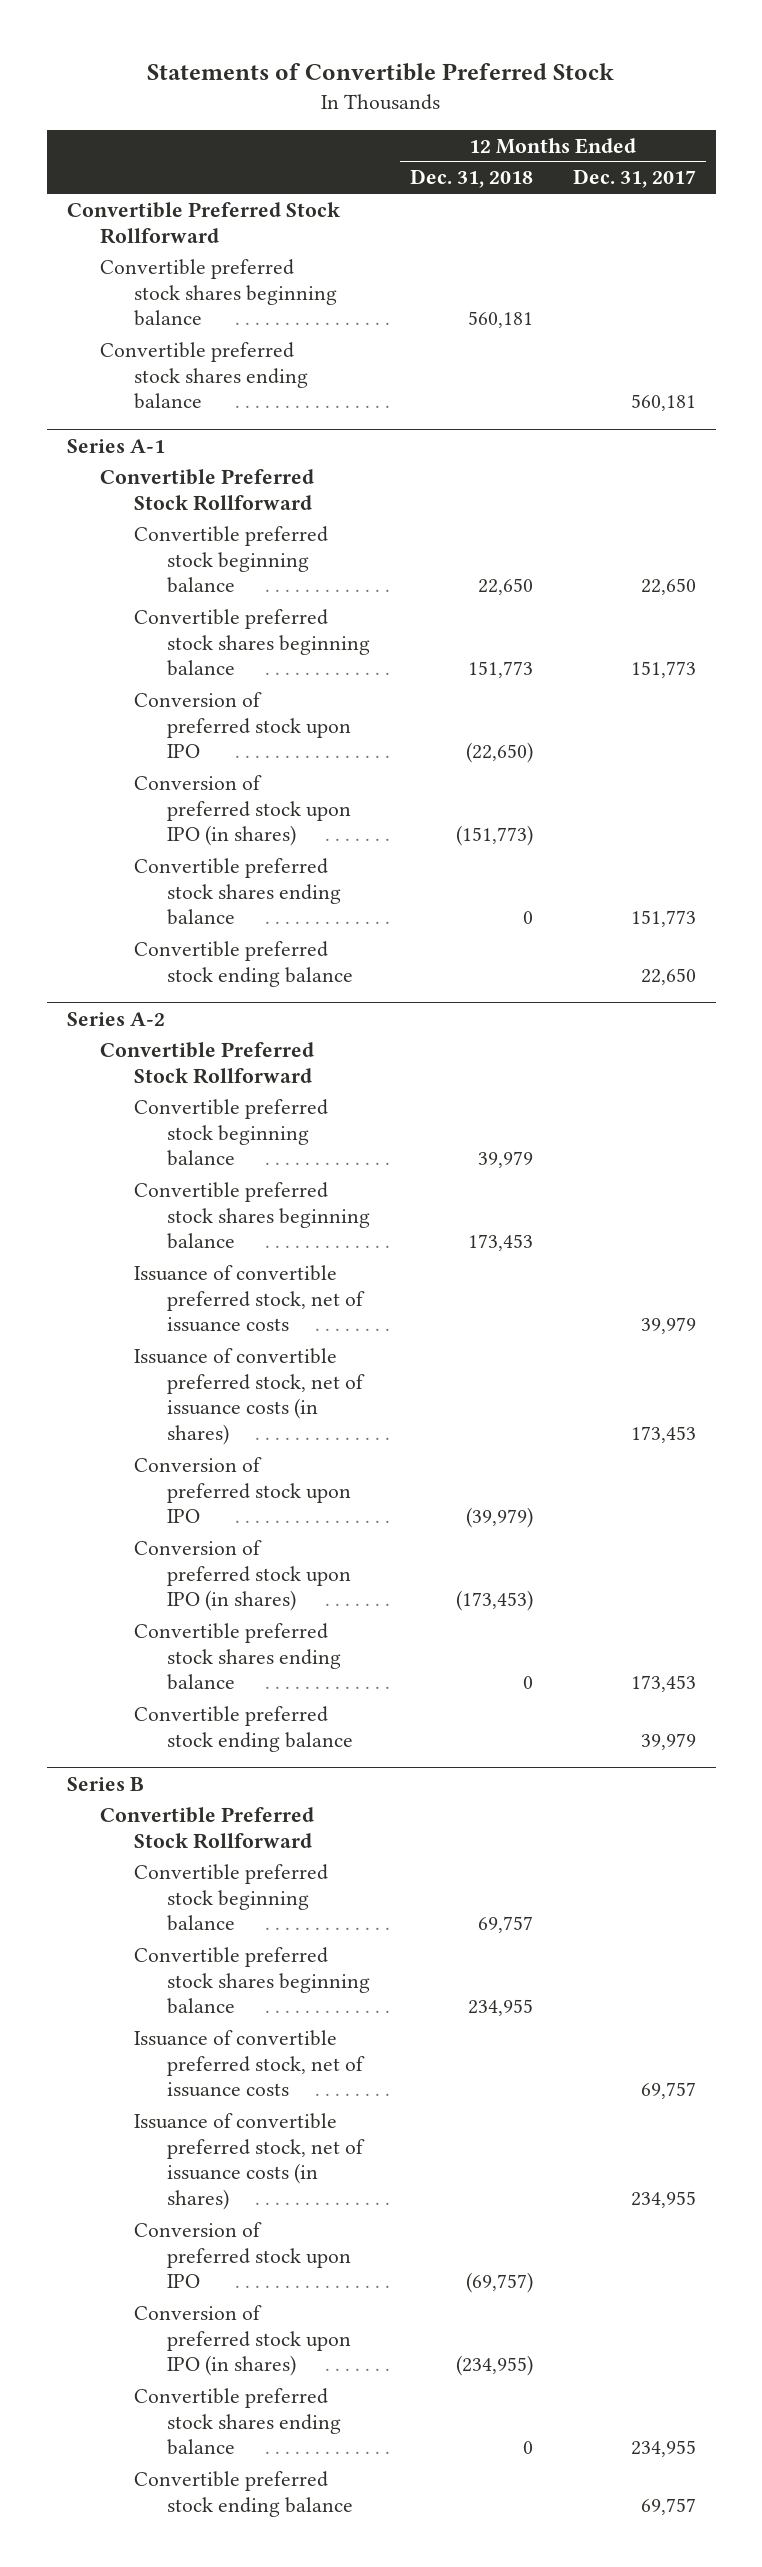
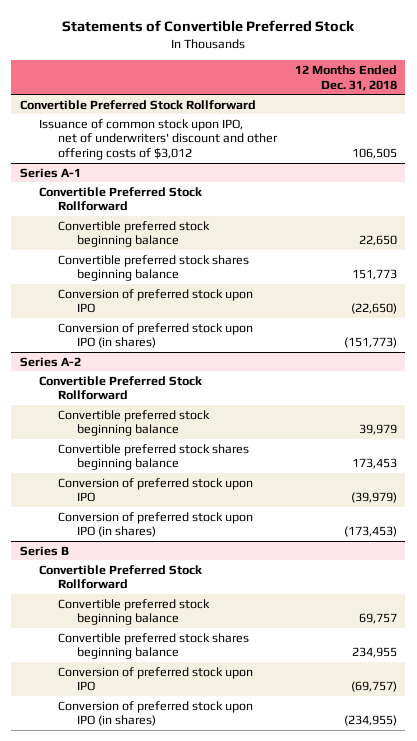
[572,169,696,189] Dec. 31, 2017 -> none
[100,258,337,327] Convertible preferred stock shares beginning balance -> none
[100,341,308,410] Convertible preferred stock shares ending balance -> none
none -> [38,118,278,161] Issuance of common stock upon IPO, net of underwriters' discount and other offering costs of $3,012
[133,857,342,926] Convertible preferred stock shares ending balance -> none
[133,940,354,987] Convertible preferred stock ending balance -> none
[133,1264,366,1333] Issuance of convertible preferred stock, net of issuance costs -> none
[133,1347,366,1446] Issuance of convertible preferred stock, net of issuance costs (in shares) -> none
[133,1622,342,1691] Convertible preferred stock shares ending balance -> none
[133,1705,354,1752] Convertible preferred stock ending balance -> none
[133,2029,366,2098] Issuance of convertible preferred stock, net of issuance costs -> none
[133,2112,366,2211] Issuance of convertible preferred stock, net of issuance costs (in shares) -> none
[133,2387,342,2456] Convertible preferred stock shares ending balance -> none
[133,2470,354,2517] Convertible preferred stock ending balance -> none

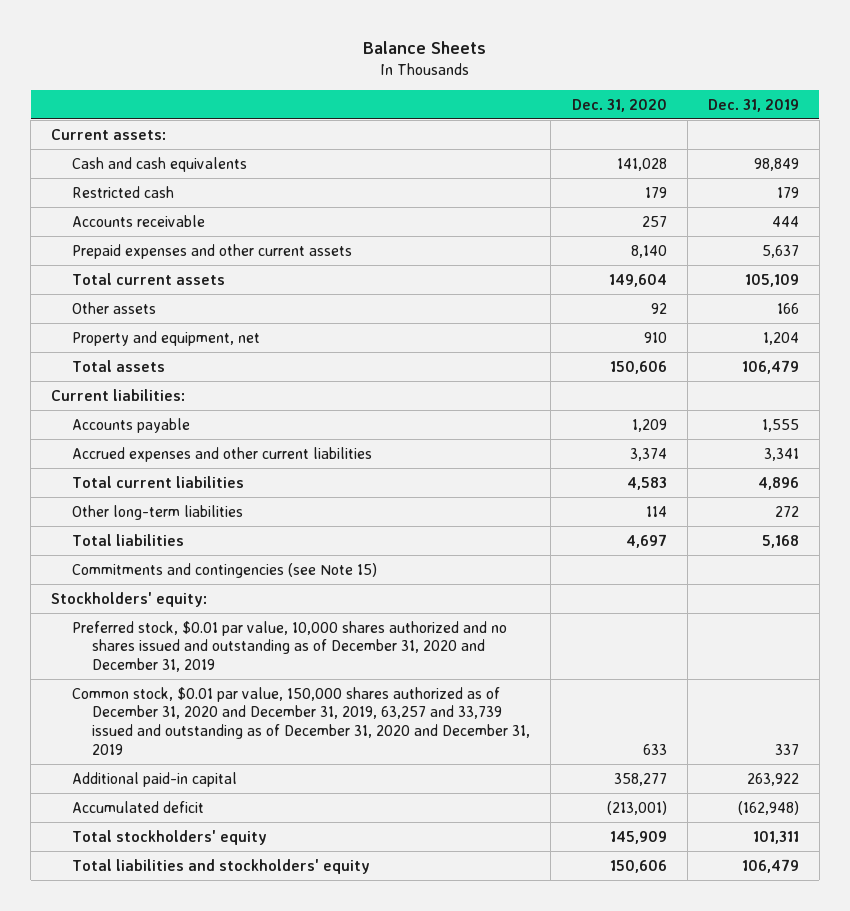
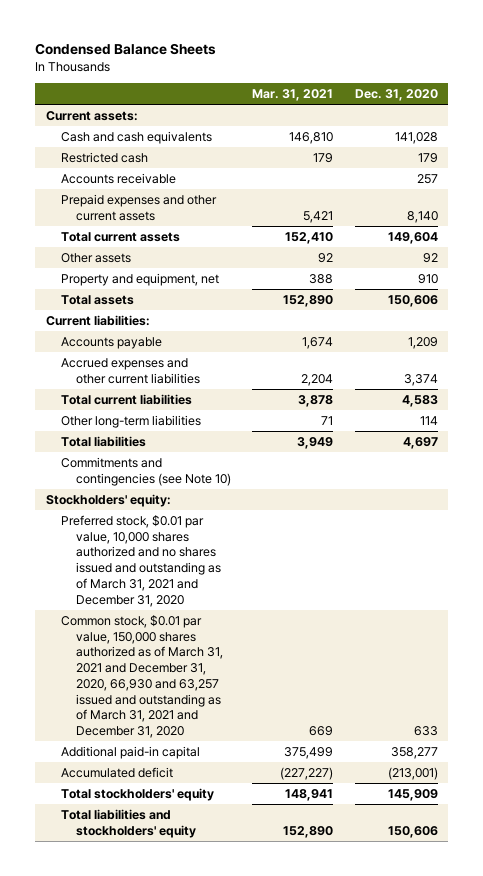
[363,41,487,55] Balance Sheets -> [35,43,217,56] Condensed Balance Sheets
[707,98,799,112] Dec. 31, 2019 -> none
none -> [252,88,334,101] Mar. 31, 2021
[71,562,377,578] Commitments and contingencies (see Note 15) -> [60,456,231,486] Commitments and contingencies (see Note 10)
[71,620,507,673] Preferred stock, $0.01 par value, 10,000 shares authorized and no shares issued and outstanding as of December 31, 2020 and December 31, 2019 -> [60,514,221,607] Preferred stock, $0.01 par value, 10,000 shares authorized and no shares issued and outstanding as of March 31, 2021 and December 31, 2020
[71,686,531,755] Common stock, $0.01 par value, 150,000 shares authorized as of December 31, 2020 and December 31, 2019, 63,257 and 33,739 issued and outstanding as of December 31, 2020 and December 31, 2019 -> [60,614,223,739] Common stock, $0.01 par value, 150,000 shares authorized as of March 31, 2021 and December 31, 2020, 66,930 and 63,257 issued and outstanding as of March 31, 2021 and December 31, 2020

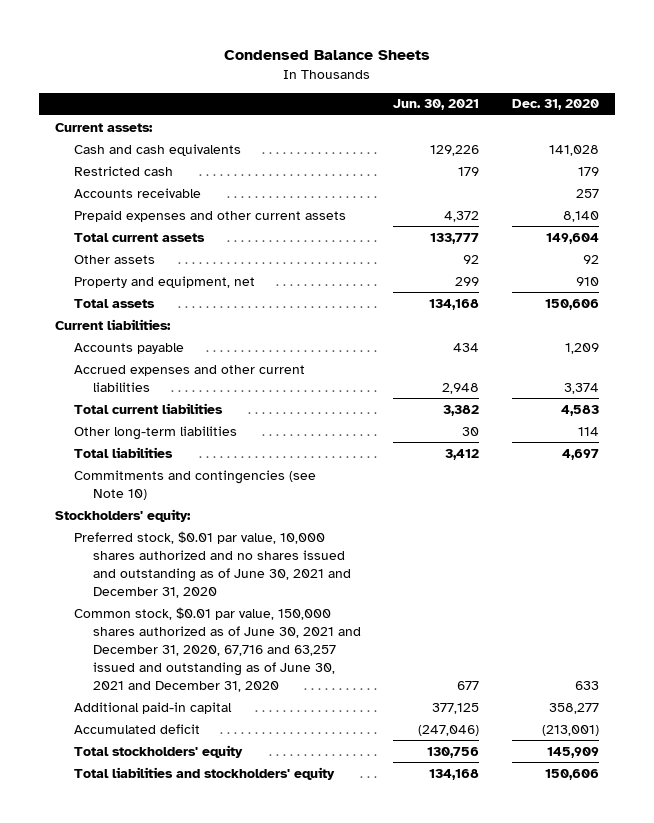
[252,88,334,101] Mar. 31, 2021 -> none
none -> [393,99,480,111] Jun. 30, 2021
[60,514,221,607] Preferred stock, $0.01 par value, 10,000 shares authorized and no shares issued and outstanding as of March 31, 2021 and December 31, 2020 -> [74,530,352,598] Preferred stock, $0.01 par value, 10,000 shares authorized and no shares issued and outstanding as of June 30, 2021 and December 31, 2020
[60,614,223,739] Common stock, $0.01 par value, 150,000 shares authorized as of March 31, 2021 and December 31, 2020, 66,930 and 63,257 issued and outstanding as of March 31, 2021 and December 31, 2020 -> [74,606,362,692] Common stock, $0.01 par value, 150,000 shares authorized as of June 30, 2021 and December 31, 2020, 67,716 and 63,257 issued and outstanding as of June 30, 2021 and December 31, 2020

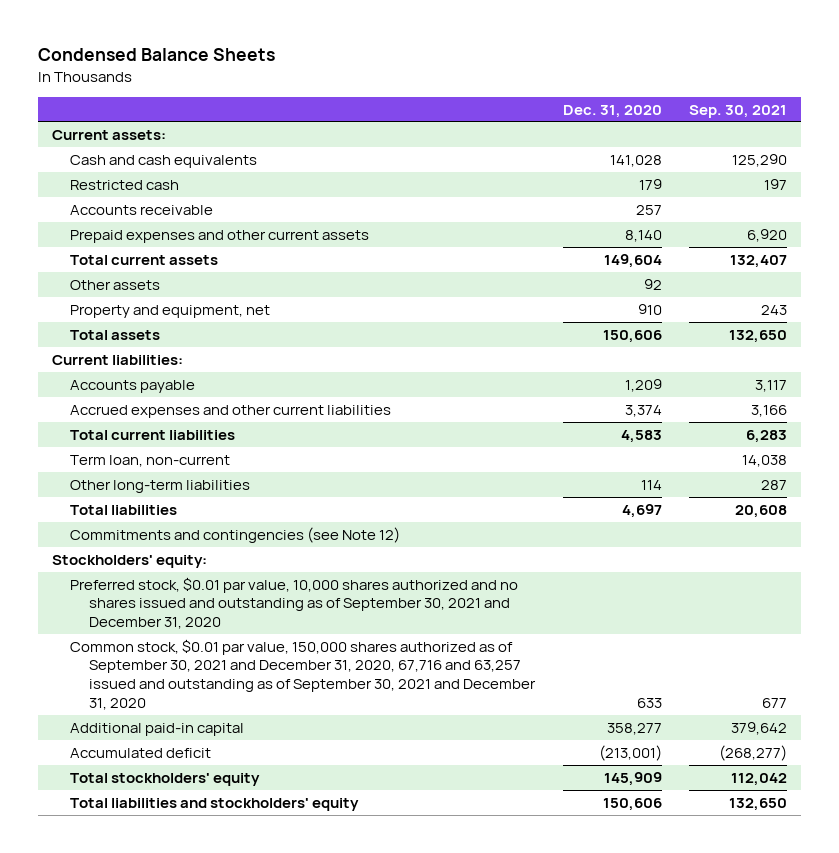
[393,99,480,111] Jun. 30, 2021 -> none
none -> [689,104,788,118] Sep. 30, 2021
none -> [70,454,231,467] Term loan, non-current
[74,469,317,500] Commitments and contingencies (see Note 10) -> [70,526,401,543] Commitments and contingencies (see Note 12)
[74,530,352,598] Preferred stock, $0.01 par value, 10,000 shares authorized and no shares issued and outstanding as of June 30, 2021 and December 31, 2020 -> [70,576,519,630] Preferred stock, $0.01 par value, 10,000 shares authorized and no shares issued and outstanding as of September 30, 2021 and December 31, 2020
[74,606,362,692] Common stock, $0.01 par value, 150,000 shares authorized as of June 30, 2021 and December 31, 2020, 67,716 and 63,257 issued and outstanding as of June 30, 2021 and December 31, 2020 -> [70,638,536,710] Common stock, $0.01 par value, 150,000 shares authorized as of September 30, 2021 and December 31, 2020, 67,716 and 63,257 issued and outstanding as of September 30, 2021 and December 31, 2020

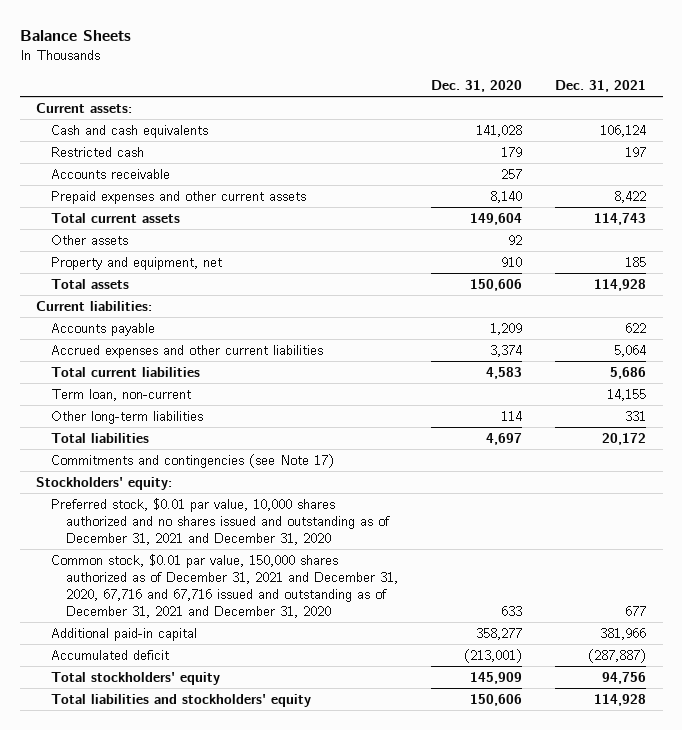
[37,48,275,62] Condensed Balance Sheets -> [19,30,131,42] Balance Sheets
[689,104,788,118] Sep. 30, 2021 -> none
none -> [555,79,647,92] Dec. 31, 2021
[70,526,401,543] Commitments and contingencies (see Note 12) -> [51,453,335,468] Commitments and contingencies (see Note 17)
[70,576,519,630] Preferred stock, $0.01 par value, 10,000 shares authorized and no shares issued and outstanding as of September 30, 2021 and December 31, 2020 -> [51,497,391,545] Preferred stock, $0.01 par value, 10,000 shares authorized and no shares issued and outstanding as of December 31, 2021 and December 31, 2020
[70,638,536,710] Common stock, $0.01 par value, 150,000 shares authorized as of September 30, 2021 and December 31, 2020, 67,716 and 63,257 issued and outstanding as of September 30, 2021 and December 31, 2020 -> [51,553,399,618] Common stock, $0.01 par value, 150,000 shares authorized as of December 31, 2021 and December 31, 2020, 67,716 and 67,716 issued and outstanding as of December 31, 2021 and December 31, 2020

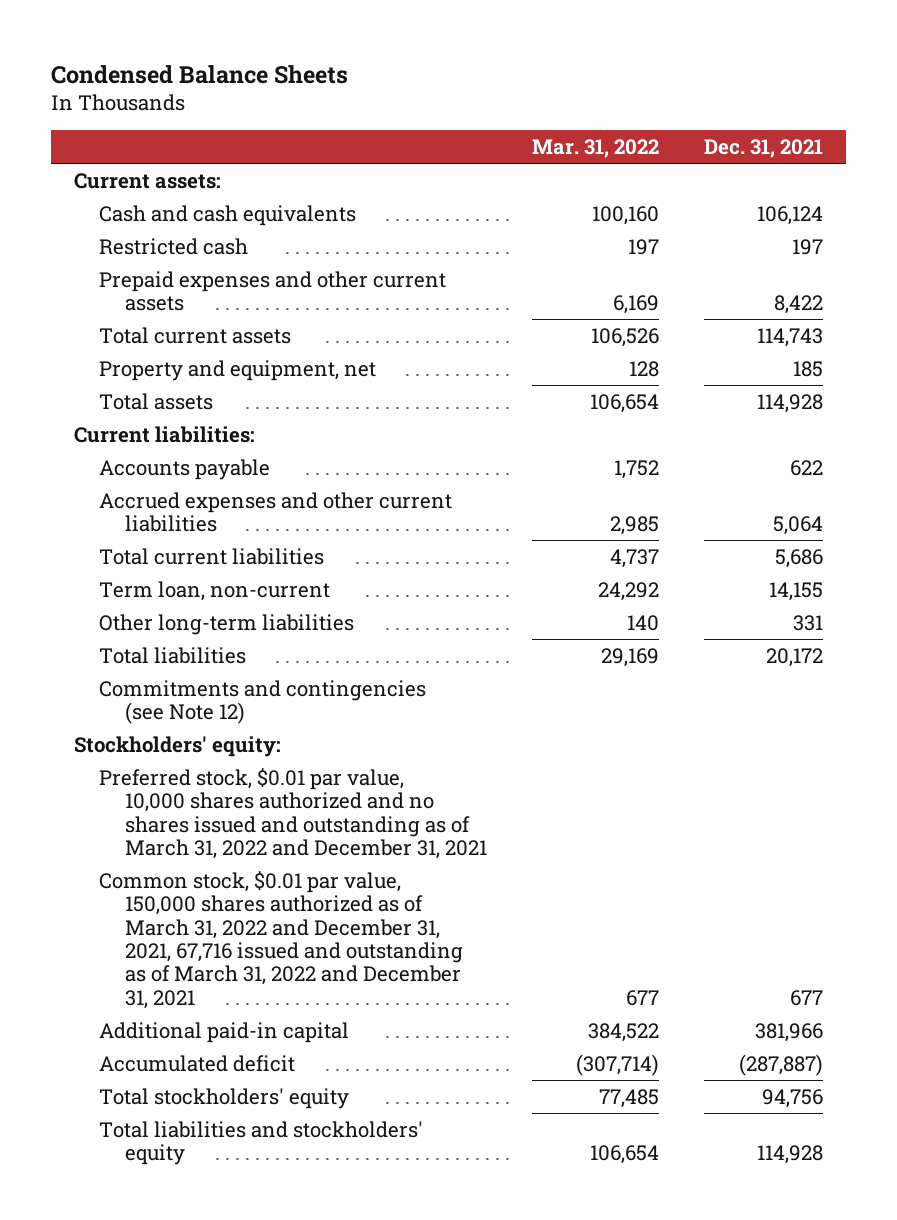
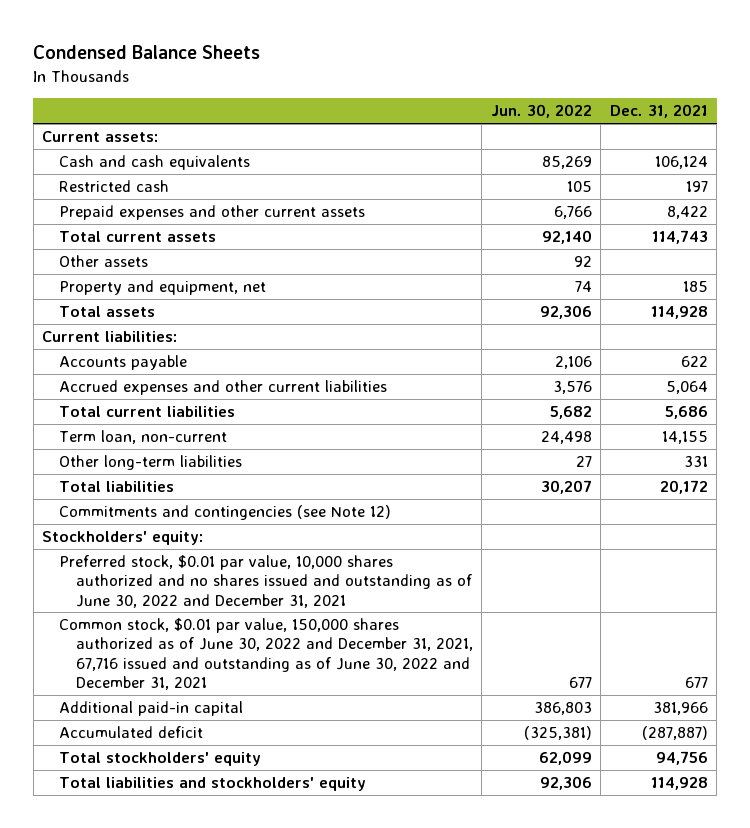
[532,139,660,159] Mar. 31, 2022 -> none
none -> [490,104,592,119] Jun. 30, 2022
none -> [59,254,149,267] Other assets
[99,767,488,859] Preferred stock, $0.01 par value, 10,000 shares authorized and no shares issued and outstanding as of March 31, 2022 and December 31, 2021 -> [59,554,472,608] Preferred stock, $0.01 par value, 10,000 shares authorized and no shares issued and outstanding as of June 30, 2022 and December 31, 2021
[99,870,464,1009] Common stock, $0.01 par value, 150,000 shares authorized as of March 31, 2022 and December 31, 2021, 67,716 issued and outstanding as of March 31, 2022 and December 31, 2021 -> [59,617,473,690] Common stock, $0.01 par value, 150,000 shares authorized as of June 30, 2022 and December 31, 2021, 67,716 issued and outstanding as of June 30, 2022 and December 31, 2021

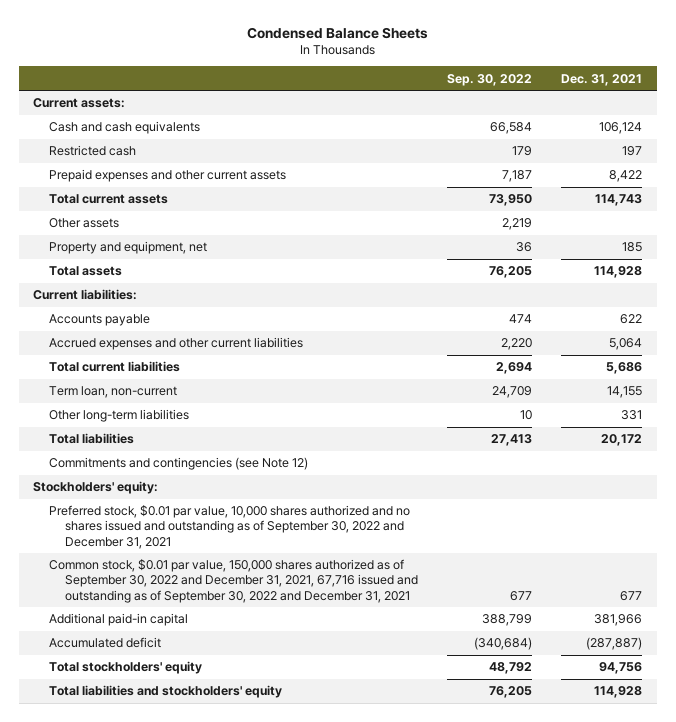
[490,104,592,119] Jun. 30, 2022 -> none
none -> [447,73,533,86] Sep. 30, 2022
[59,554,472,608] Preferred stock, $0.01 par value, 10,000 shares authorized and no shares issued and outstanding as of June 30, 2022 and December 31, 2021 -> [48,505,410,549] Preferred stock, $0.01 par value, 10,000 shares authorized and no shares issued and outstanding as of September 30, 2022 and December 31, 2021
[59,617,473,690] Common stock, $0.01 par value, 150,000 shares authorized as of June 30, 2022 and December 31, 2021, 67,716 issued and outstanding as of June 30, 2022 and December 31, 2021 -> [48,559,418,603] Common stock, $0.01 par value, 150,000 shares authorized as of September 30, 2022 and December 31, 2021, 67,716 issued and outstanding as of September 30, 2022 and December 31, 2021

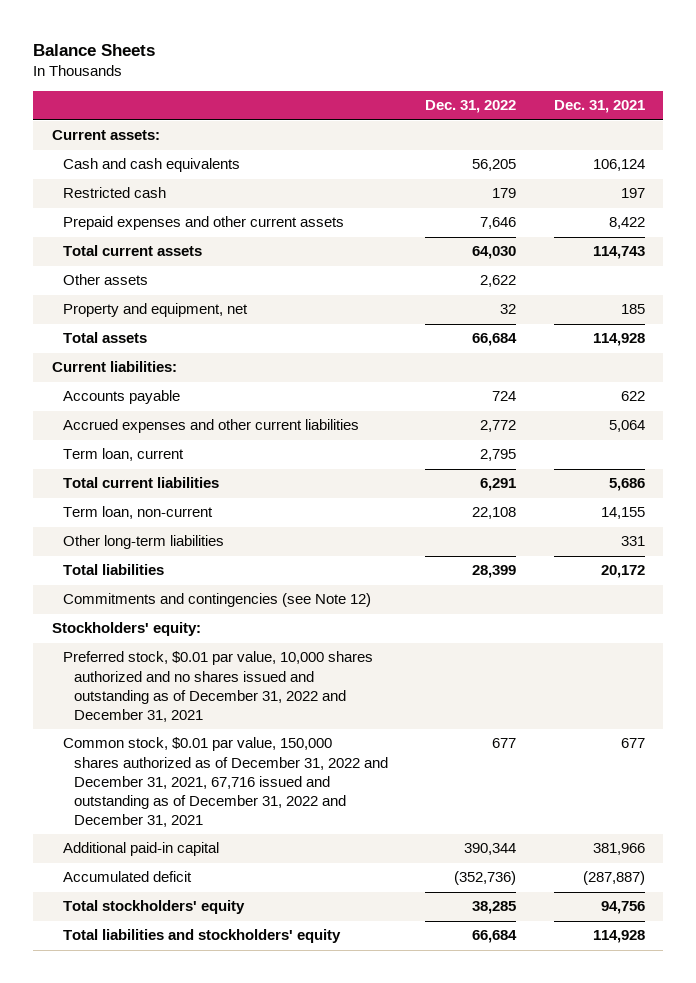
[246,26,428,39] Condensed Balance Sheets -> [32,43,155,56] Balance Sheets
[447,73,533,86] Sep. 30, 2022 -> none
none -> [425,100,517,114] Dec. 31, 2022
none -> [62,448,184,462] Term loan, current
[48,505,410,549] Preferred stock, $0.01 par value, 10,000 shares authorized and no shares issued and outstanding as of September 30, 2022 and December 31, 2021 -> [62,651,373,723] Preferred stock, $0.01 par value, 10,000 shares authorized and no shares issued and outstanding as of December 31, 2022 and December 31, 2021
[48,559,418,603] Common stock, $0.01 par value, 150,000 shares authorized as of September 30, 2022 and December 31, 2021, 67,716 issued and outstanding as of September 30, 2022 and December 31, 2021 -> [62,737,388,828] Common stock, $0.01 par value, 150,000 shares authorized as of December 31, 2022 and December 31, 2021, 67,716 issued and outstanding as of December 31, 2022 and December 31, 2021

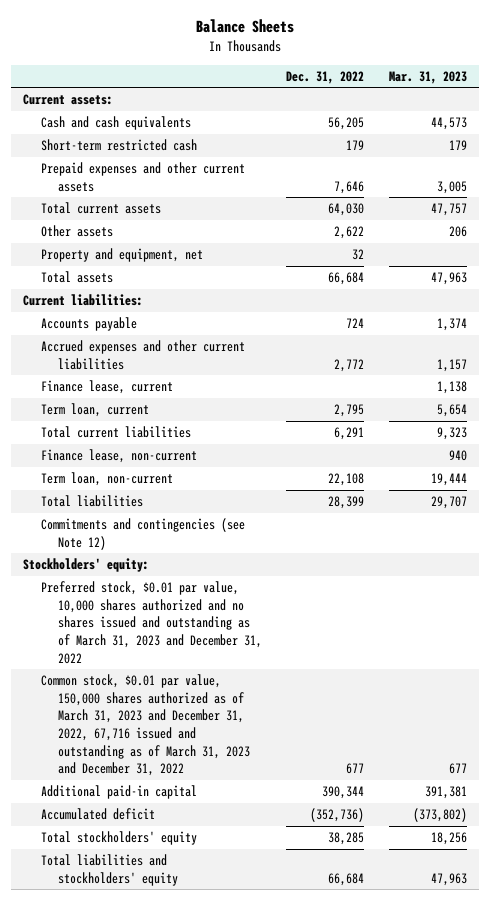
[553,100,645,114] Dec. 31, 2021 -> none
none -> [388,70,467,84] Mar. 31, 2023
[62,187,166,199] Restricted cash -> [40,139,197,152] Short-term restricted cash
none -> [40,380,173,395] Finance lease, current
none -> [40,449,197,464] Finance lease, non-current
[62,535,224,550] Other long-term liabilities -> none
[62,651,373,723] Preferred stock, $0.01 par value, 10,000 shares authorized and no shares issued and outstanding as of December 31, 2022 and December 31, 2021 -> [40,581,263,664] Preferred stock, $0.01 par value, 10,000 shares authorized and no shares issued and outstanding as of March 31, 2023 and December 31, 2022
[62,737,388,828] Common stock, $0.01 par value, 150,000 shares authorized as of December 31, 2022 and December 31, 2021, 67,716 issued and outstanding as of December 31, 2022 and December 31, 2021 -> [40,674,251,777] Common stock, $0.01 par value, 150,000 shares authorized as of March 31, 2023 and December 31, 2022, 67,716 issued and outstanding as of March 31, 2023 and December 31, 2022

